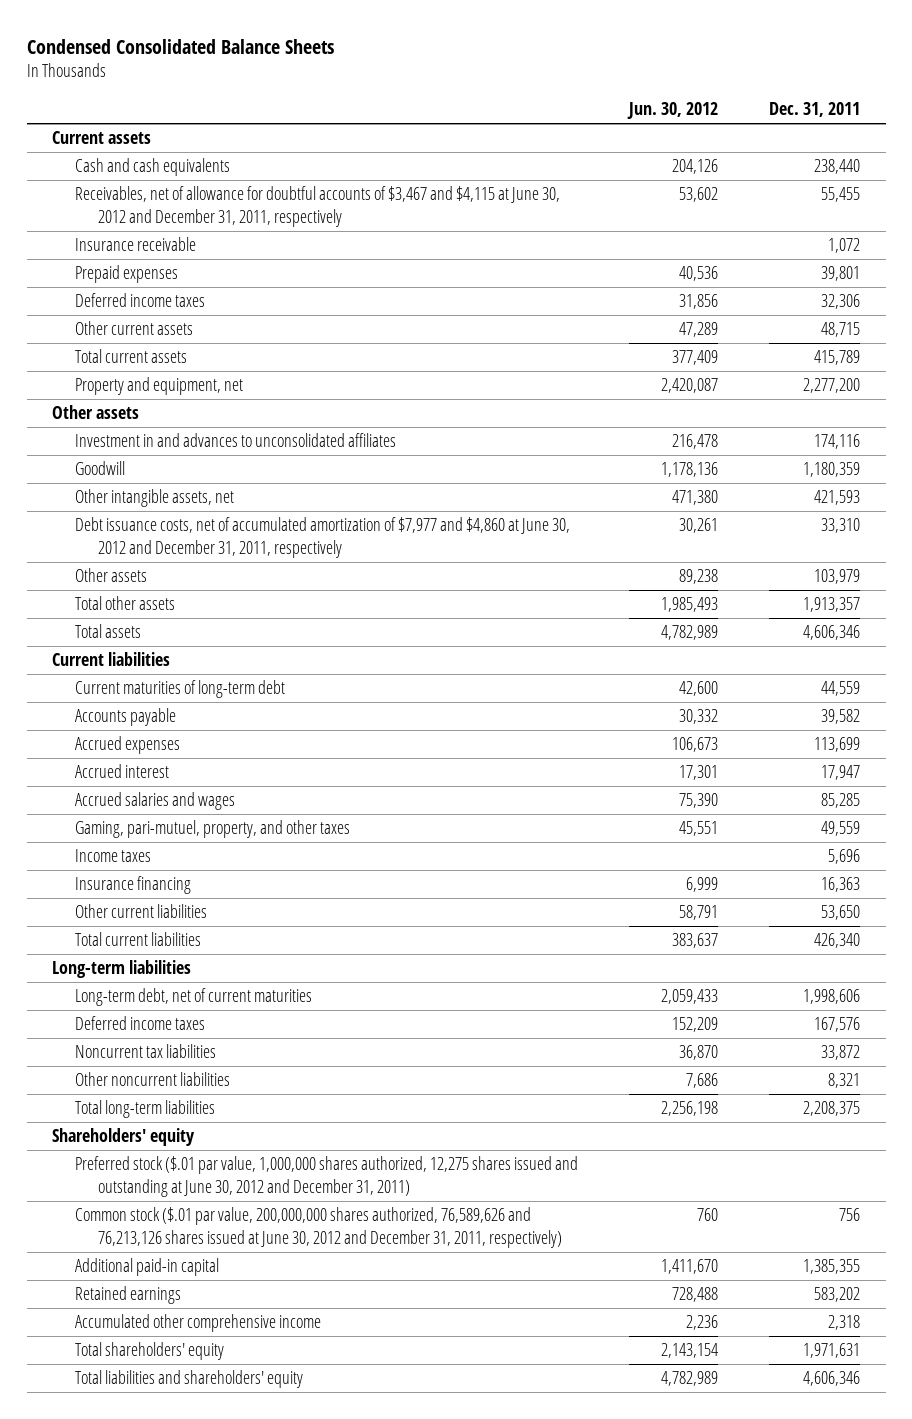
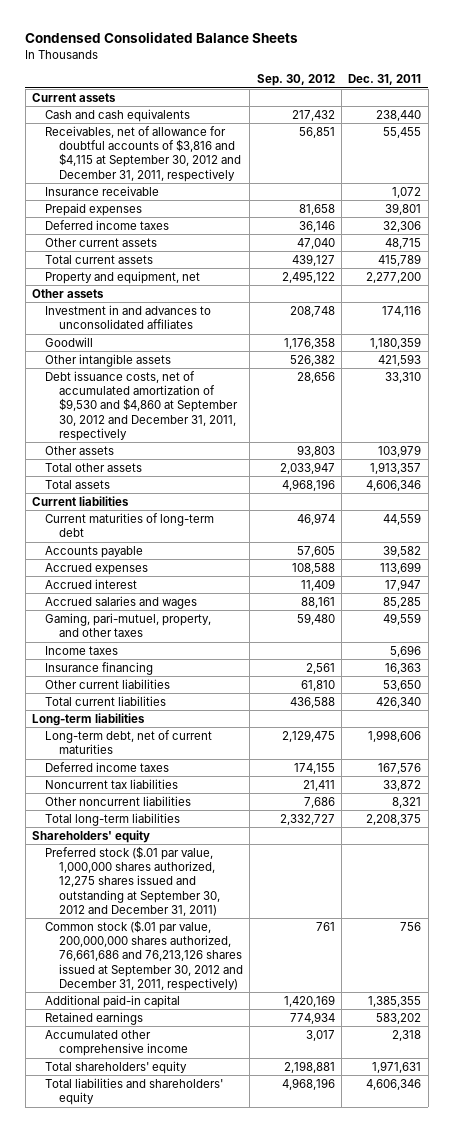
[627,102,719,120] Jun. 30, 2012 -> none
none -> [256,74,335,87] Sep. 30, 2012
[75,186,561,227] Receivables, net of allowance for doubtful accounts of $3,467 and $4,115 at June 30, 2012 and December 31, 2011, respectively -> [45,125,241,182] Receivables, net of allowance for doubtful accounts of $3,816 and $4,115 at September 30, 2012 and December 31, 2011, respectively
[75,489,235,508] Other intangible assets, net -> [45,353,172,367] Other intangible assets
[75,517,571,558] Debt issuance costs, net of accumulated amortization of $7,977 and $4,860 at June 30, 2012 and December 31, 2011, respectively -> [45,370,238,442] Debt issuance costs, net of accumulated amortization of $9,530 and $4,860 at September 30, 2012 and December 31, 2011, respectively
[75,1156,579,1197] Preferred stock ($.01 par value, 1,000,000 shares authorized, 12,275 shares issued and outstanding at June 30, 2012 and December 31, 2011) -> [45,845,220,917] Preferred stock ($.01 par value, 1,000,000 shares authorized, 12,275 shares issued and outstanding at September 30, 2012 and December 31, 2011)
[75,1207,563,1248] Common stock ($.01 par value, 200,000,000 shares authorized, 76,589,626 and 76,213,126 shares issued at June 30, 2012 and December 31, 2011, respectively) -> [45,919,243,992] Common stock ($.01 par value, 200,000,000 shares authorized, 76,661,686 and 76,213,126 shares issued at September 30, 2012 and December 31, 2011, respectively)

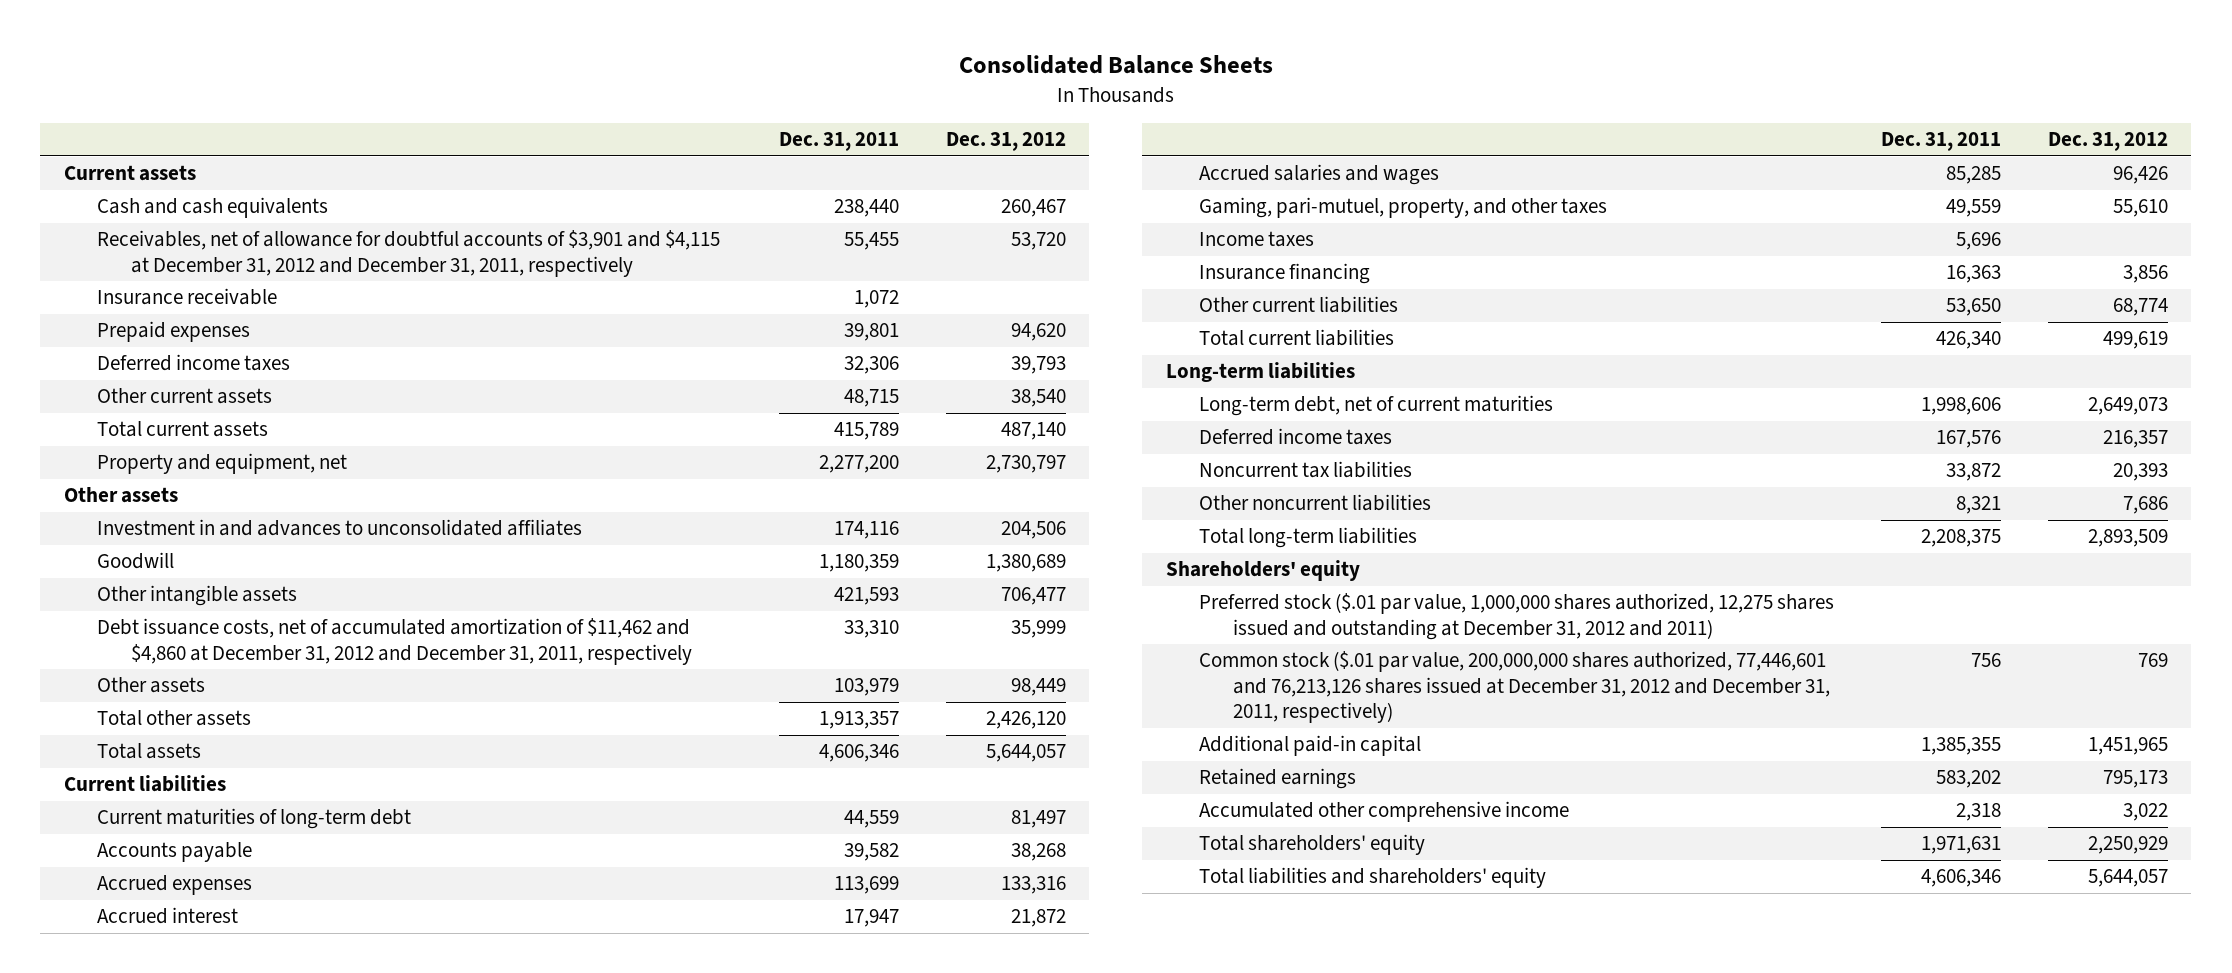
[25,32,299,44] Condensed Consolidated Balance Sheets -> [958,55,1273,75] Consolidated Balance Sheets
[256,74,335,87] Sep. 30, 2012 -> none
none -> [946,132,1067,152] Dec. 31, 2012
[45,125,241,182] Receivables, net of allowance for doubtful accounts of $3,816 and $4,115 at September 30, 2012 and December 31, 2011, respectively -> [97,230,721,277] Receivables, net of allowance for doubtful accounts of $3,901 and $4,115 at December 31, 2012 and December 31, 2011, respectively
[45,370,238,442] Debt issuance costs, net of accumulated amortization of $9,530 and $4,860 at September 30, 2012 and December 31, 2011, respectively -> [97,618,692,665] Debt issuance costs, net of accumulated amortization of $11,462 and $4,860 at December 31, 2012 and December 31, 2011, respectively
[45,845,220,917] Preferred stock ($.01 par value, 1,000,000 shares authorized, 12,275 shares issued and outstanding at September 30, 2012 and December 31, 2011) -> [1199,593,1835,640] Preferred stock ($.01 par value, 1,000,000 shares authorized, 12,275 shares issued and outstanding at December 31, 2012 and 2011)
[45,919,243,992] Common stock ($.01 par value, 200,000,000 shares authorized, 76,661,686 and 76,213,126 shares issued at September 30, 2012 and December 31, 2011, respectively) -> [1199,651,1830,724] Common stock ($.01 par value, 200,000,000 shares authorized, 77,446,601 and 76,213,126 shares issued at December 31, 2012 and December 31, 2011, respectively)

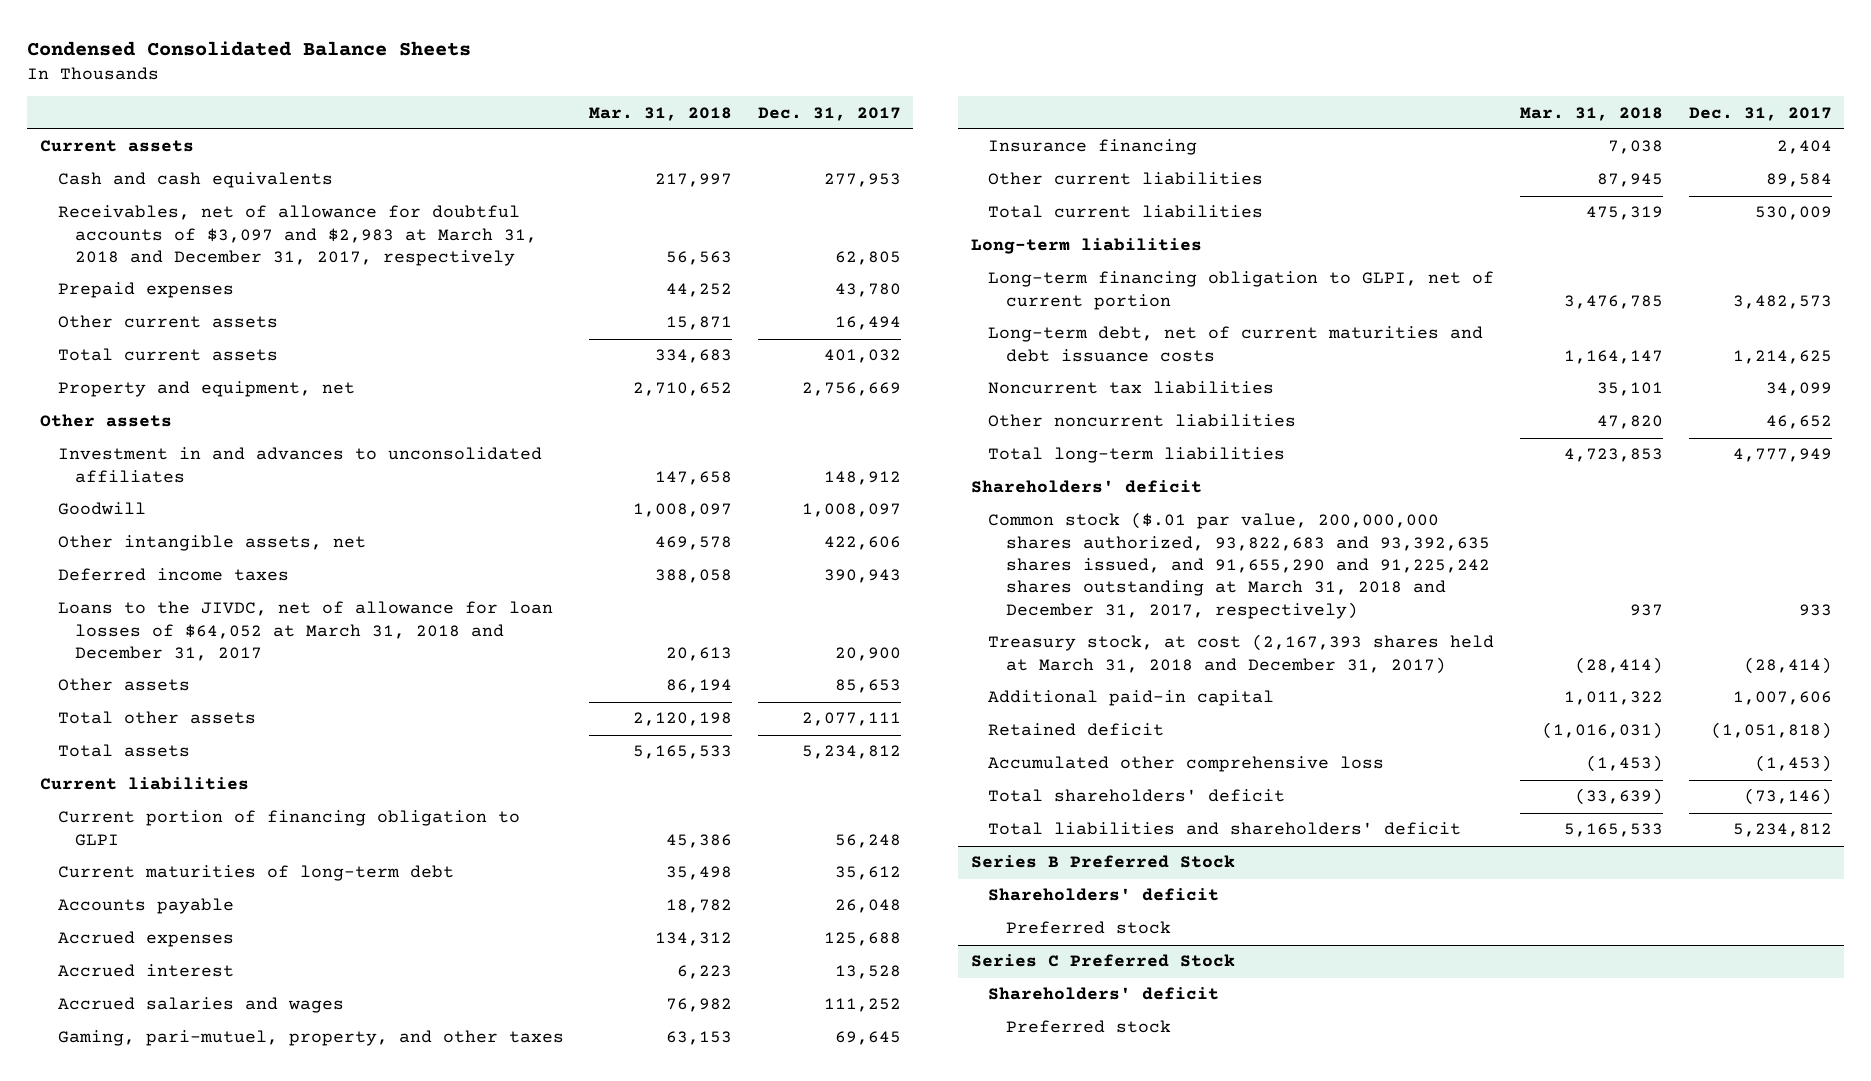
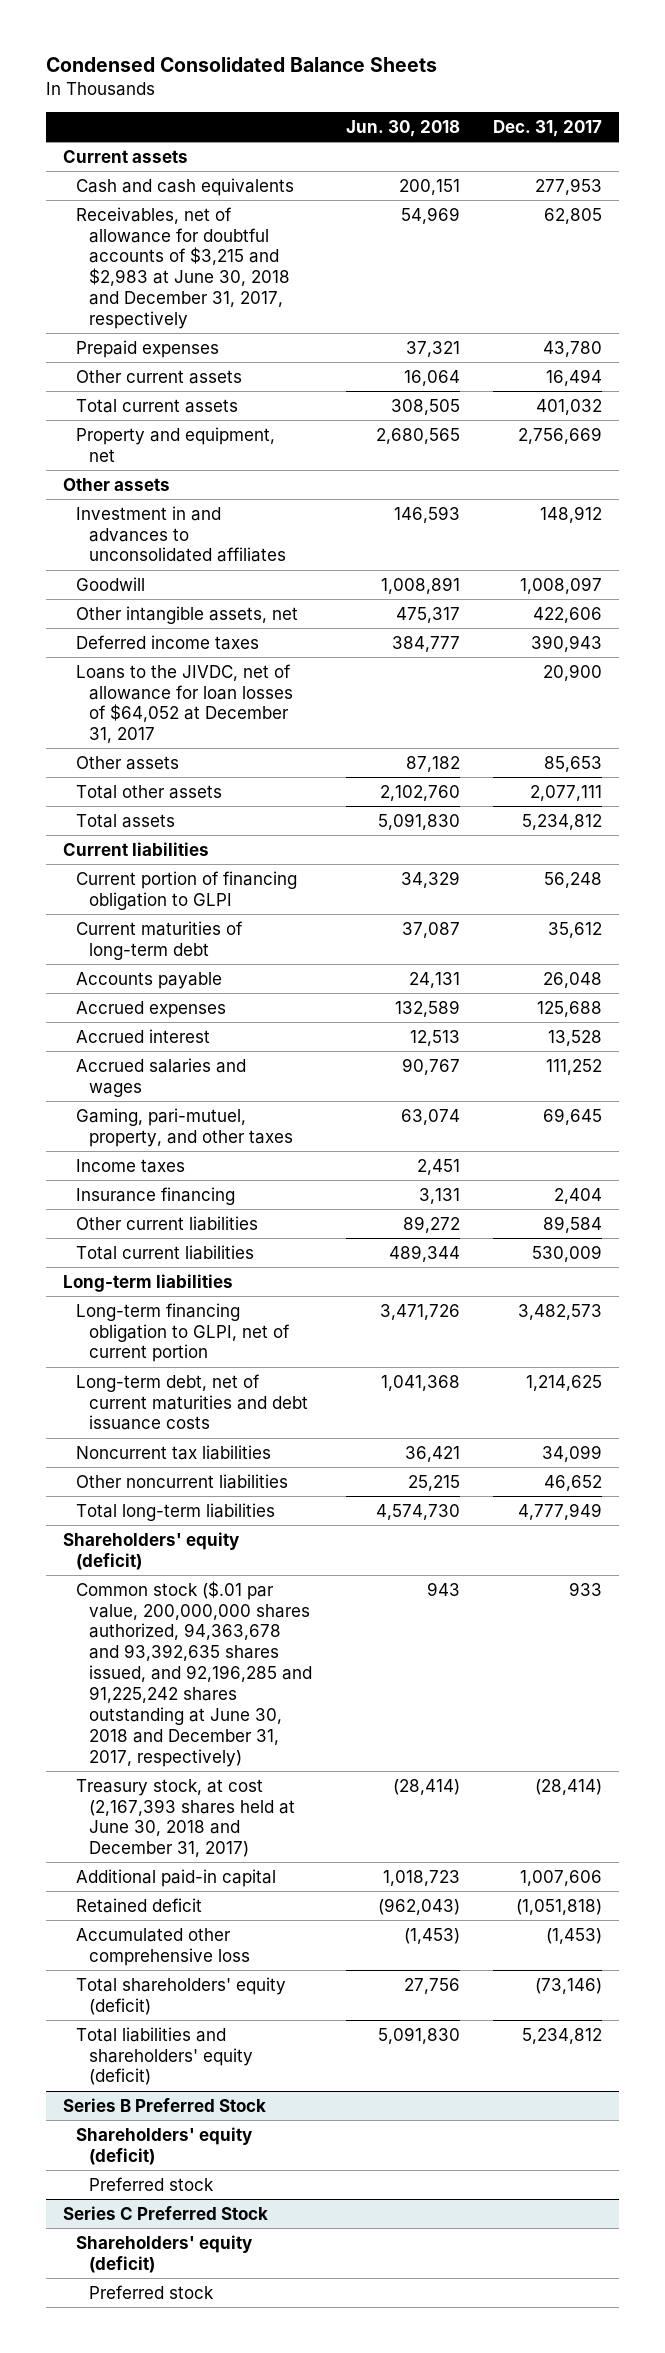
[589,106,733,121] Mar. 31, 2018 -> none
none -> [345,120,460,138] Jun. 30, 2018
[57,205,538,267] Receivables, net of allowance for doubtful accounts of $3,097 and $2,983 at March 31, 2018 and December 31, 2017, respectively -> [75,206,290,330] Receivables, net of allowance for doubtful accounts of $3,215 and $2,983 at June 30, 2018 and December 31, 2017, respectively
[57,601,553,662] Loans to the JIVDC, net of allowance for loan losses of $64,052 at March 31, 2018 and December 31, 2017 -> [75,663,293,744] Loans to the JIVDC, net of allowance for loan losses of $64,052 at December 31, 2017
none -> [75,1158,185,1173] Income taxes
[970,480,1202,494] Shareholders' deficit -> [62,1531,239,1570] Shareholders' equity (deficit)
[988,512,1491,619] Common stock ($.01 par value, 200,000,000 shares authorized, 93,822,683 and 93,392,635 shares issued, and 91,655,290 and 91,225,242 shares outstanding at March 31, 2018 and December 31, 2017, respectively) -> [75,1580,312,1767] Common stock ($.01 par value, 200,000,000 shares authorized, 94,363,678 and 93,392,635 shares issued, and 92,196,285 and 91,225,242 shares outstanding at June 30, 2018 and December 31, 2017, respectively)
[988,634,1495,674] Treasury stock, at cost (2,167,393 shares held at March 31, 2018 and December 31, 2017) -> [75,1778,295,1858] Treasury stock, at cost (2,167,393 shares held at June 30, 2018 and December 31, 2017)
[988,789,1286,803] Total shareholders' deficit -> [75,1976,286,2015] Total shareholders' equity (deficit)
[988,822,1462,836] Total liabilities and shareholders' deficit -> [75,2026,253,2086] Total liabilities and shareholders' equity (deficit)
[988,888,1220,902] Shareholders' deficit -> [75,2126,252,2165] Shareholders' equity (deficit)
[988,987,1220,1001] Shareholders' deficit -> [75,2234,252,2273] Shareholders' equity (deficit)

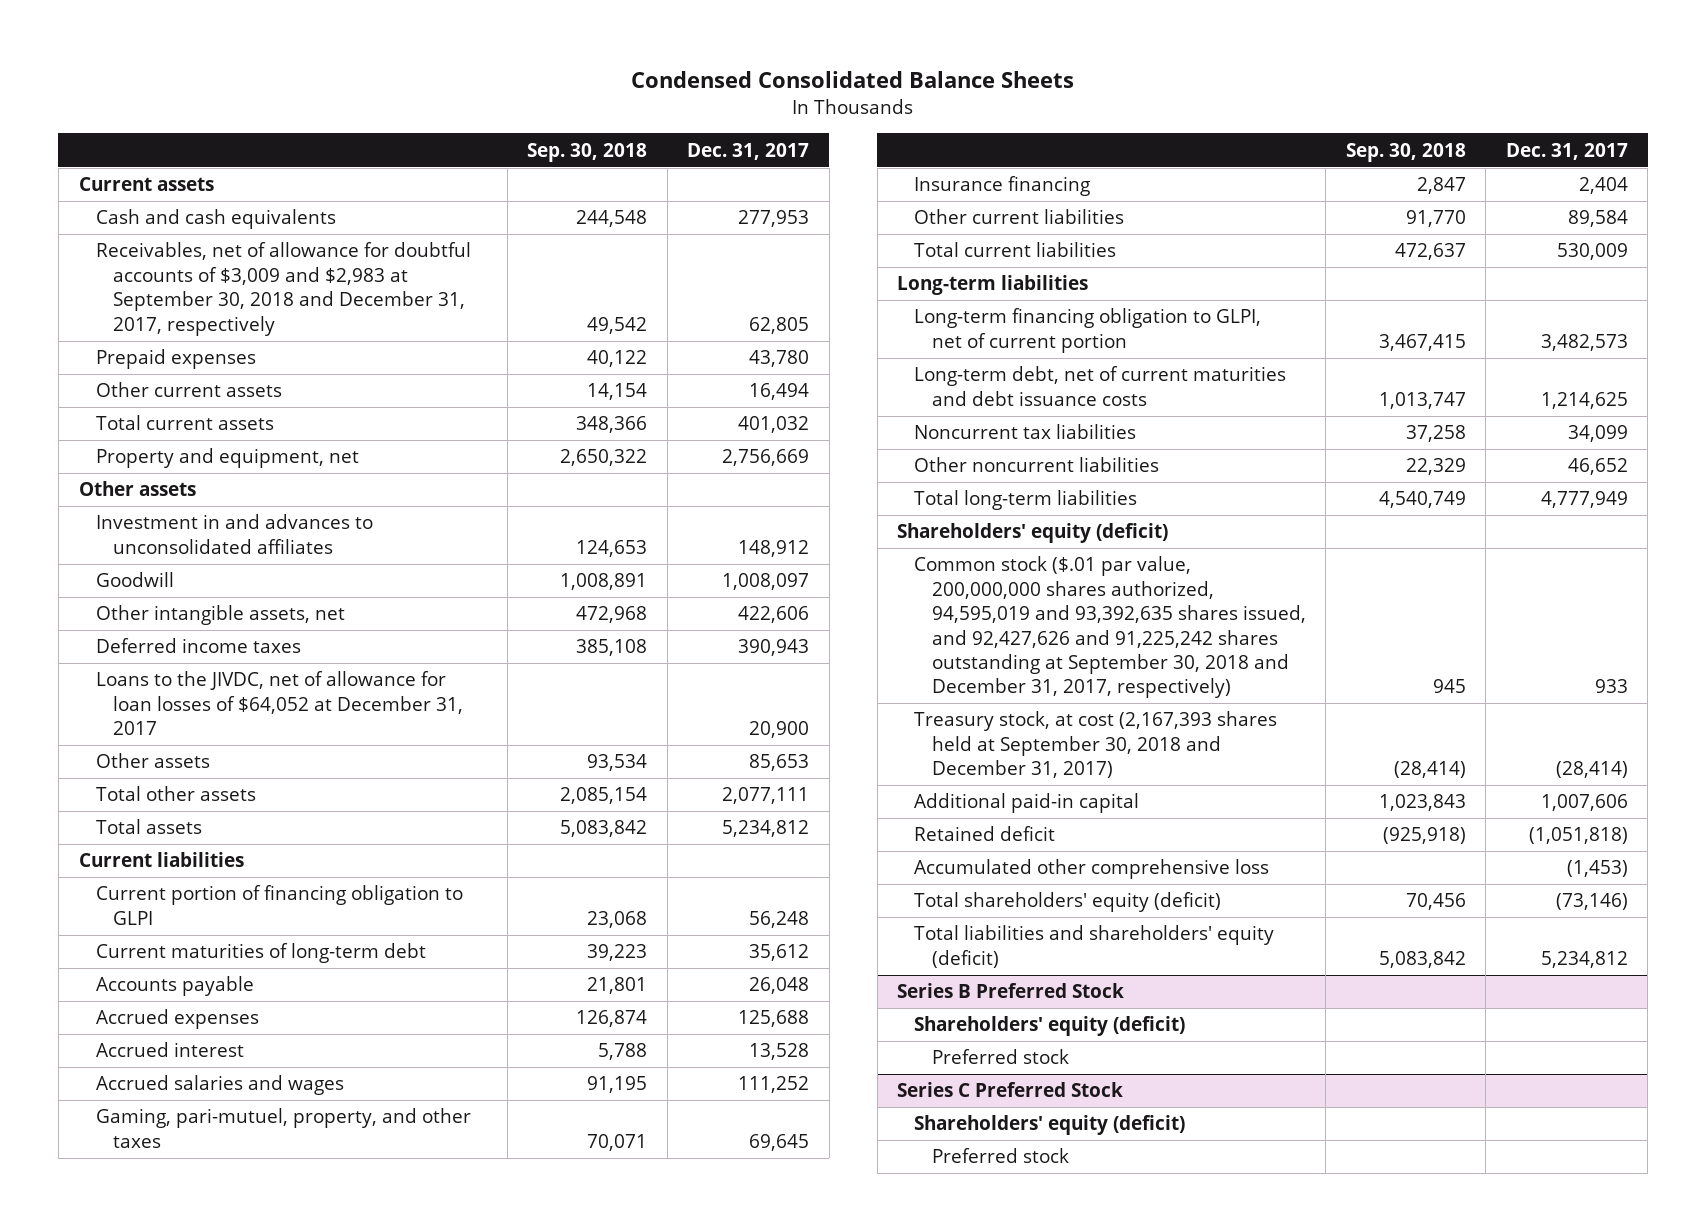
[345,120,460,138] Jun. 30, 2018 -> none
none -> [527,142,648,162] Sep. 30, 2018
[75,206,290,330] Receivables, net of allowance for doubtful accounts of $3,215 and $2,983 at June 30, 2018 and December 31, 2017, respectively -> [95,242,471,336] Receivables, net of allowance for doubtful accounts of $3,009 and $2,983 at September 30, 2018 and December 31, 2017, respectively
[75,1158,185,1173] Income taxes -> none
[75,1580,312,1767] Common stock ($.01 par value, 200,000,000 shares authorized, 94,363,678 and 93,392,635 shares issued, and 92,196,285 and 91,225,242 shares outstanding at June 30, 2018 and December 31, 2017, respectively) -> [914,556,1306,699] Common stock ($.01 par value, 200,000,000 shares authorized, 94,595,019 and 93,392,635 shares issued, and 92,427,626 and 91,225,242 shares outstanding at September 30, 2018 and December 31, 2017, respectively)
[75,1778,295,1858] Treasury stock, at cost (2,167,393 shares held at June 30, 2018 and December 31, 2017) -> [914,711,1278,779] Treasury stock, at cost (2,167,393 shares held at September 30, 2018 and December 31, 2017)

